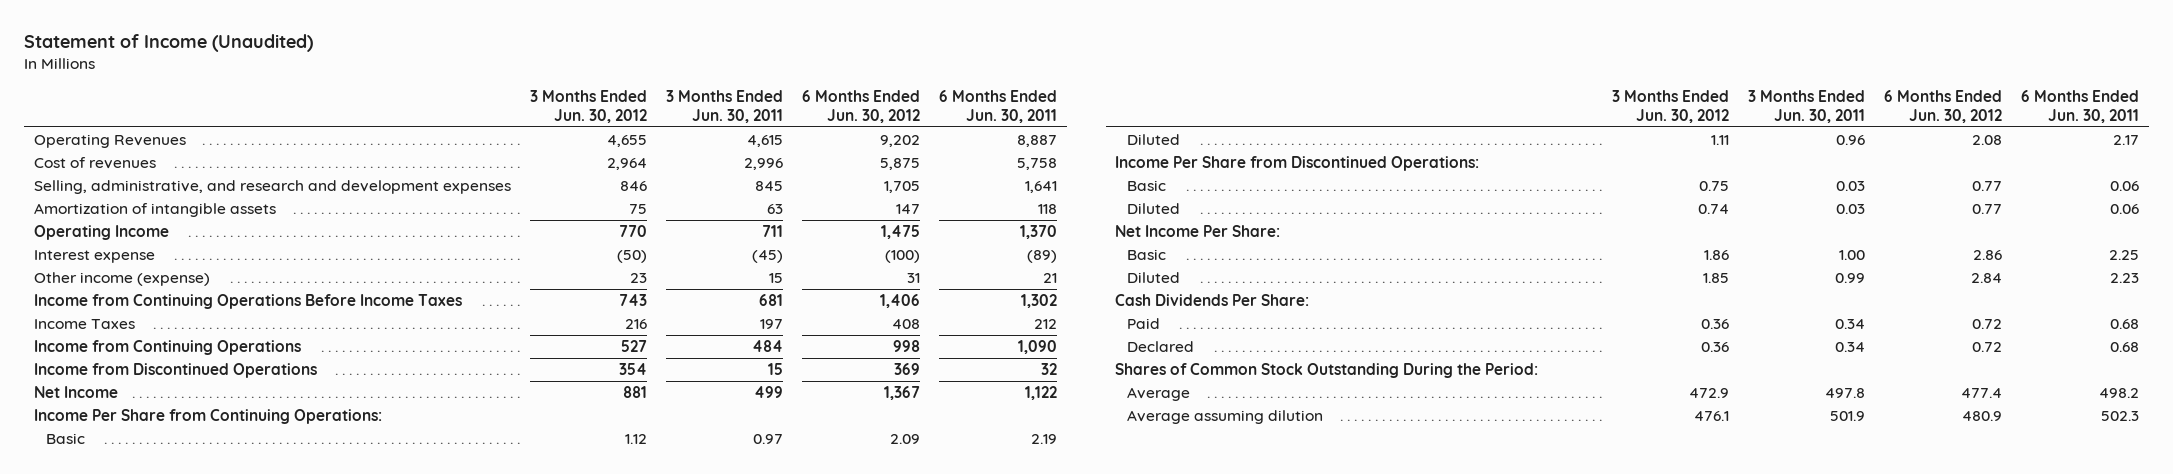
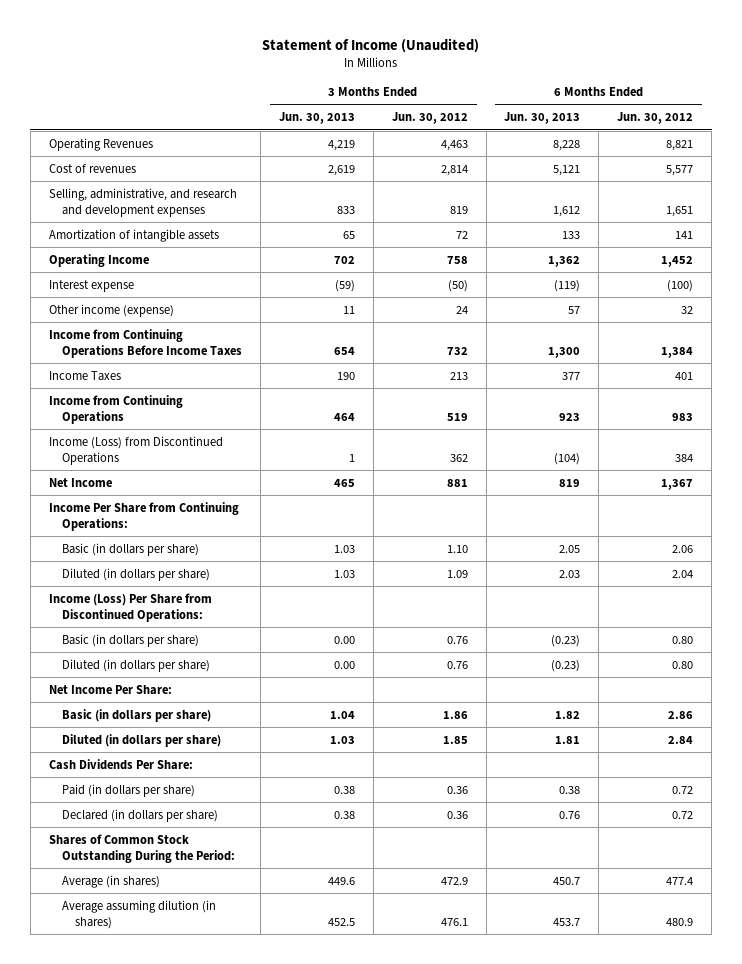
[666,90,784,123] 3 Months Ended Jun. 30, 2011 -> none
[939,90,1058,123] 6 Months Ended Jun. 30, 2011 -> none
none -> [278,112,355,125] Jun. 30, 2013
none -> [504,112,581,125] Jun. 30, 2013
[606,135,647,148] 4,655 -> [440,139,468,151] 4,463
[880,135,921,148] 9,202 -> [666,139,694,151] 8,821
[606,158,647,171] 2,964 -> [440,164,468,176] 2,814
[880,158,921,171] 5,875 -> [666,164,694,176] 5,577
[619,181,647,192] 846 -> [449,205,468,214] 819
[884,181,921,194] 1,705 -> [666,205,694,217] 1,651
[628,204,647,215] 75 -> [455,230,468,239] 72
[896,204,921,215] 147 -> [675,230,694,239] 141
[618,225,647,238] 770 -> [446,255,468,264] 758
[881,225,921,240] 1,475 -> [661,255,694,267] 1,452
[629,273,647,284] 23 -> [455,305,468,314] 24
[907,273,921,284] 31 -> [681,305,694,314] 32
[618,294,647,307] 743 -> [446,346,468,355] 732
[880,294,921,309] 1,406 -> [661,346,694,358] 1,384
[624,319,647,330] 216 -> [449,371,468,380] 213
[892,319,921,330] 408 -> [675,371,694,380] 401
[620,340,647,353] 527 -> [446,412,468,421] 519
[893,340,921,353] 998 -> [672,412,694,421] 983
[33,363,317,379] Income from Discontinued Operations -> [48,435,223,465] Income (Loss) from Discontinued Operations
[618,363,647,376] 354 -> [449,453,468,462] 362
[894,363,921,376] 369 -> [675,453,694,462] 384
[45,433,85,445] Basic -> [61,542,199,556] Basic (in dollars per share)
[624,434,647,445] 1.12 -> [446,544,468,553] 1.10
[890,434,921,445] 2.09 -> [672,544,694,553] 2.06
[1127,134,1181,146] Diluted -> [61,567,210,581] Diluted (in dollars per share)
[1710,135,1729,146] 1.11 -> [446,569,468,578] 1.09
[1971,135,2002,146] 2.08 -> [672,569,694,578] 2.04
[1115,156,1480,172] Income Per Share from Discontinued Operations: -> [48,592,212,622] Income (Loss) Per Share from Discontinued Operations:
[1127,180,1167,192] Basic -> [61,633,199,647] Basic (in dollars per share)
[1698,181,1729,192] 0.75 -> [446,635,468,644] 0.76
[1971,181,2002,192] 0.77 -> [672,635,694,644] 0.80
[1127,203,1181,215] Diluted -> [61,658,210,672] Diluted (in dollars per share)
[1697,204,1729,215] 0.74 -> [446,660,468,669] 0.76
[1971,204,2002,215] 0.77 -> [672,660,694,669] 0.80
[1127,249,1167,261] Basic -> [61,708,211,722] Basic (in dollars per share)
[1127,272,1181,284] Diluted -> [61,733,221,747] Diluted (in dollars per share)
[1127,318,1161,330] Paid -> [61,783,195,797] Paid (in dollars per share)
[1127,341,1195,353] Declared -> [61,808,218,822] Declared (in dollars per share)
[1127,387,1191,402] Average -> [61,874,160,888] Average (in shares)
[1127,410,1324,425] Average assuming dilution -> [61,899,216,929] Average assuming dilution (in shares)

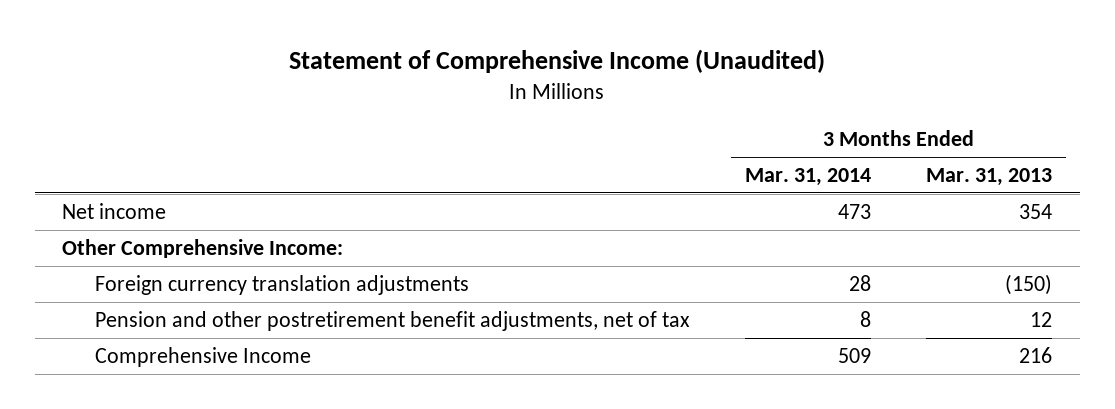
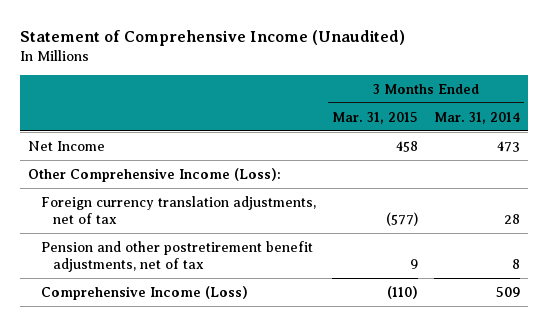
[926,168,1053,187] Mar. 31, 2013 -> none
none -> [331,111,418,124] Mar. 31, 2015
[62,203,167,220] Net income -> [28,140,106,151] Net Income
[62,239,344,259] Other Comprehensive Income: -> [28,167,282,182] Other Comprehensive Income (Loss):
[95,275,470,296] Foreign currency translation adjustments -> [40,195,316,225] Foreign currency translation adjustments, net of tax
[95,347,312,368] Comprehensive Income -> [40,285,248,300] Comprehensive Income (Loss)

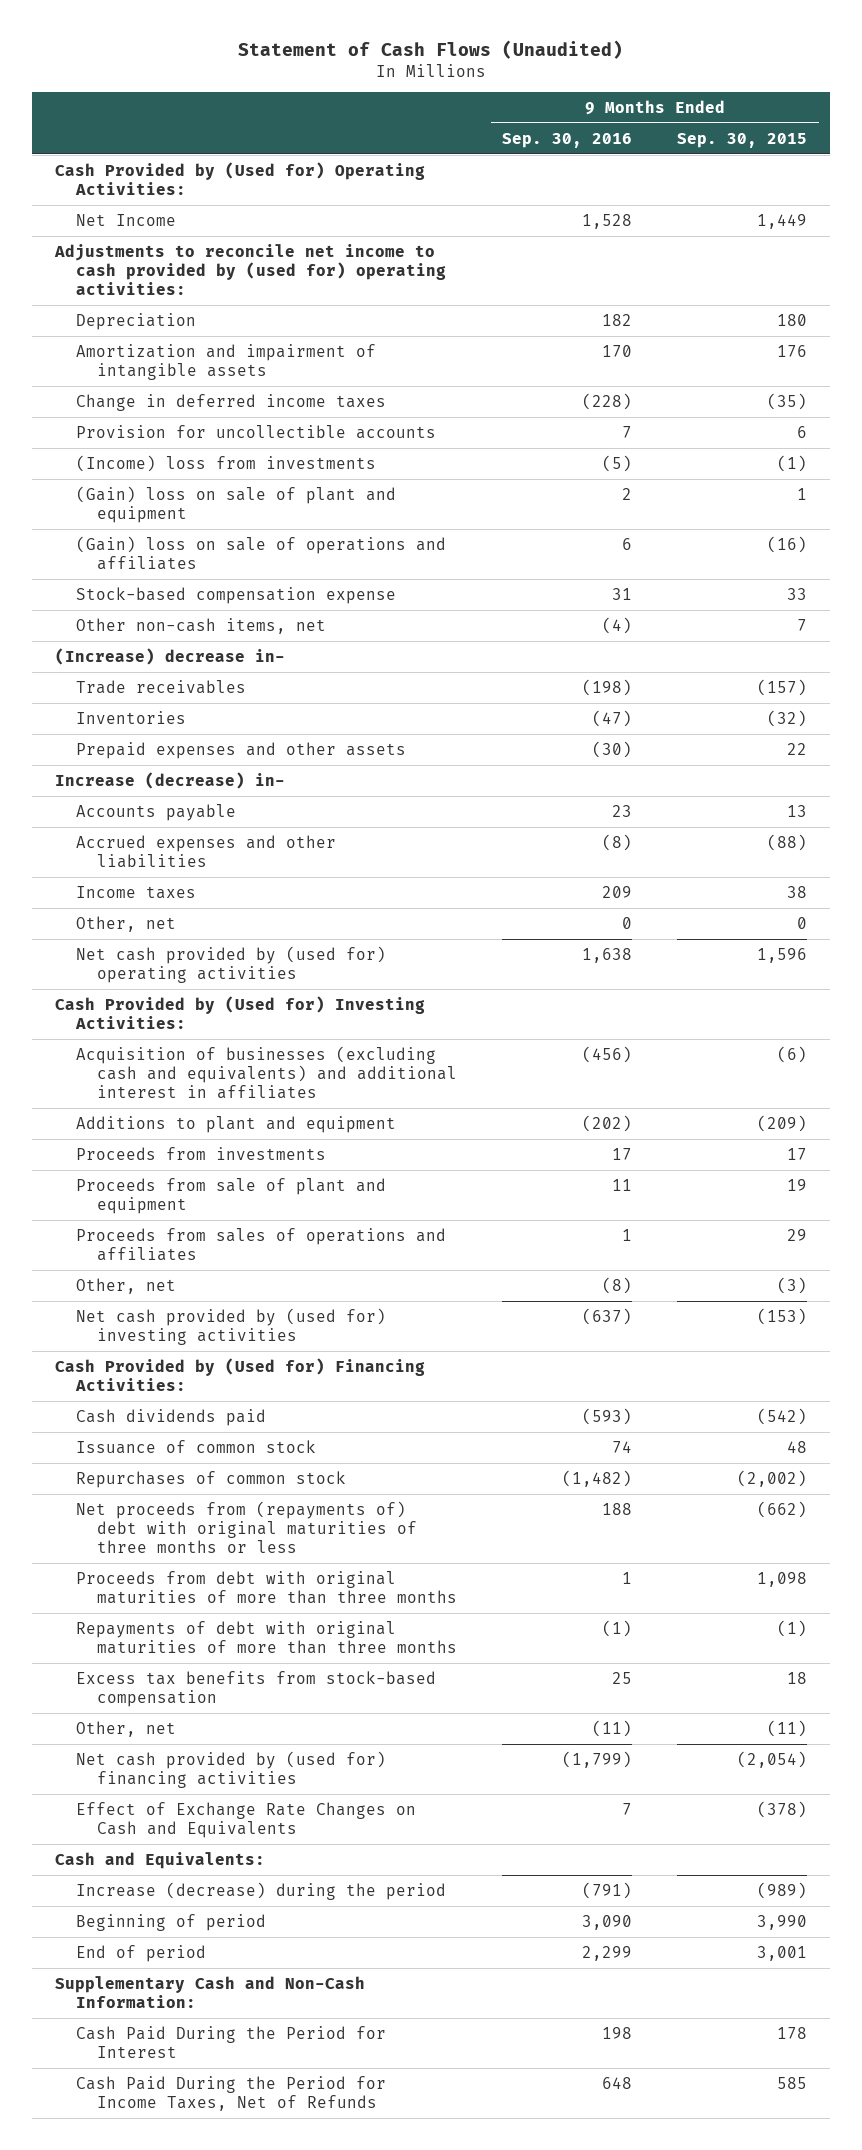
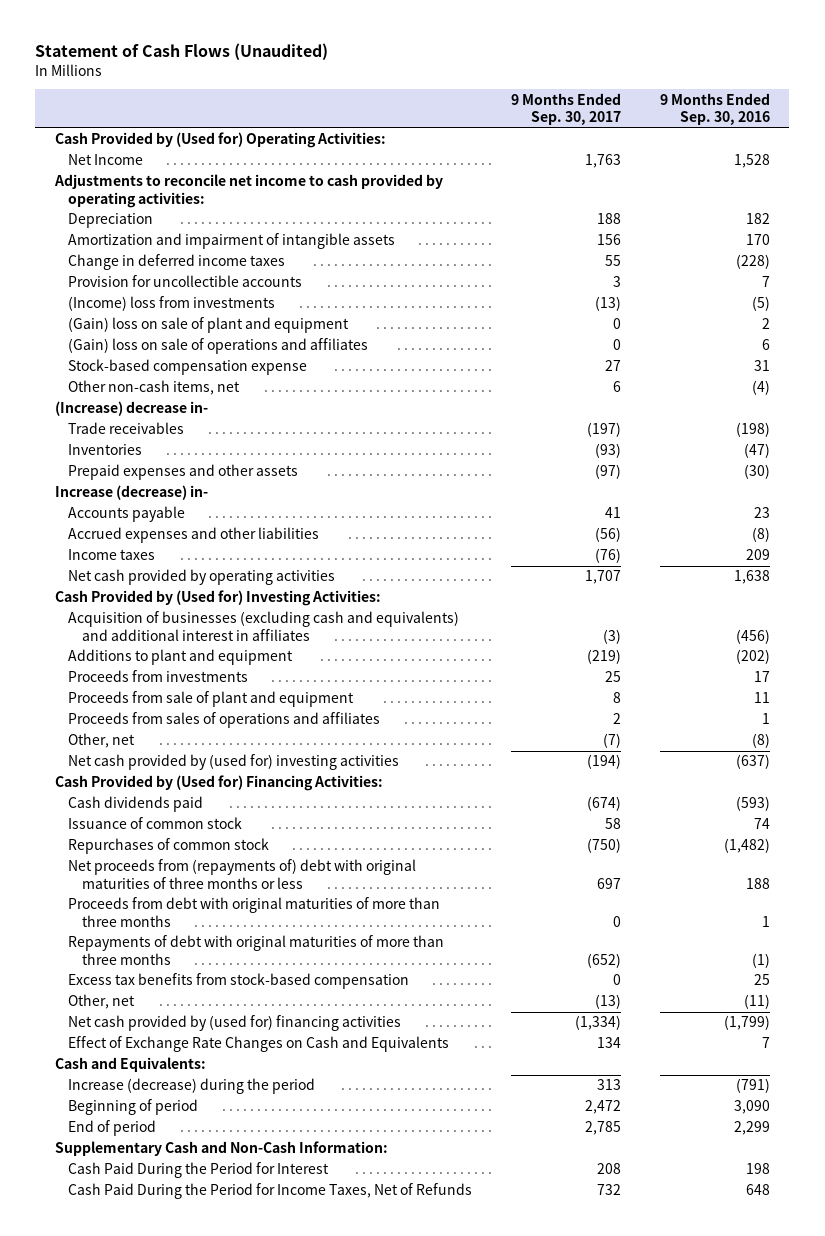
[677,132,808,148] Sep. 30, 2015 -> none
none -> [511,92,622,126] 9 Months Ended Sep. 30, 2017
[53,243,446,295] Adjustments to reconcile net income to cash provided by (used for) operating activities: -> [53,174,443,208] Adjustments to reconcile net income to cash provided by operating activities:
[75,915,176,932] Other, net -> none
[75,945,386,983] Net cash provided by (used for) operating activities -> [68,569,336,586] Net cash provided by operating activities

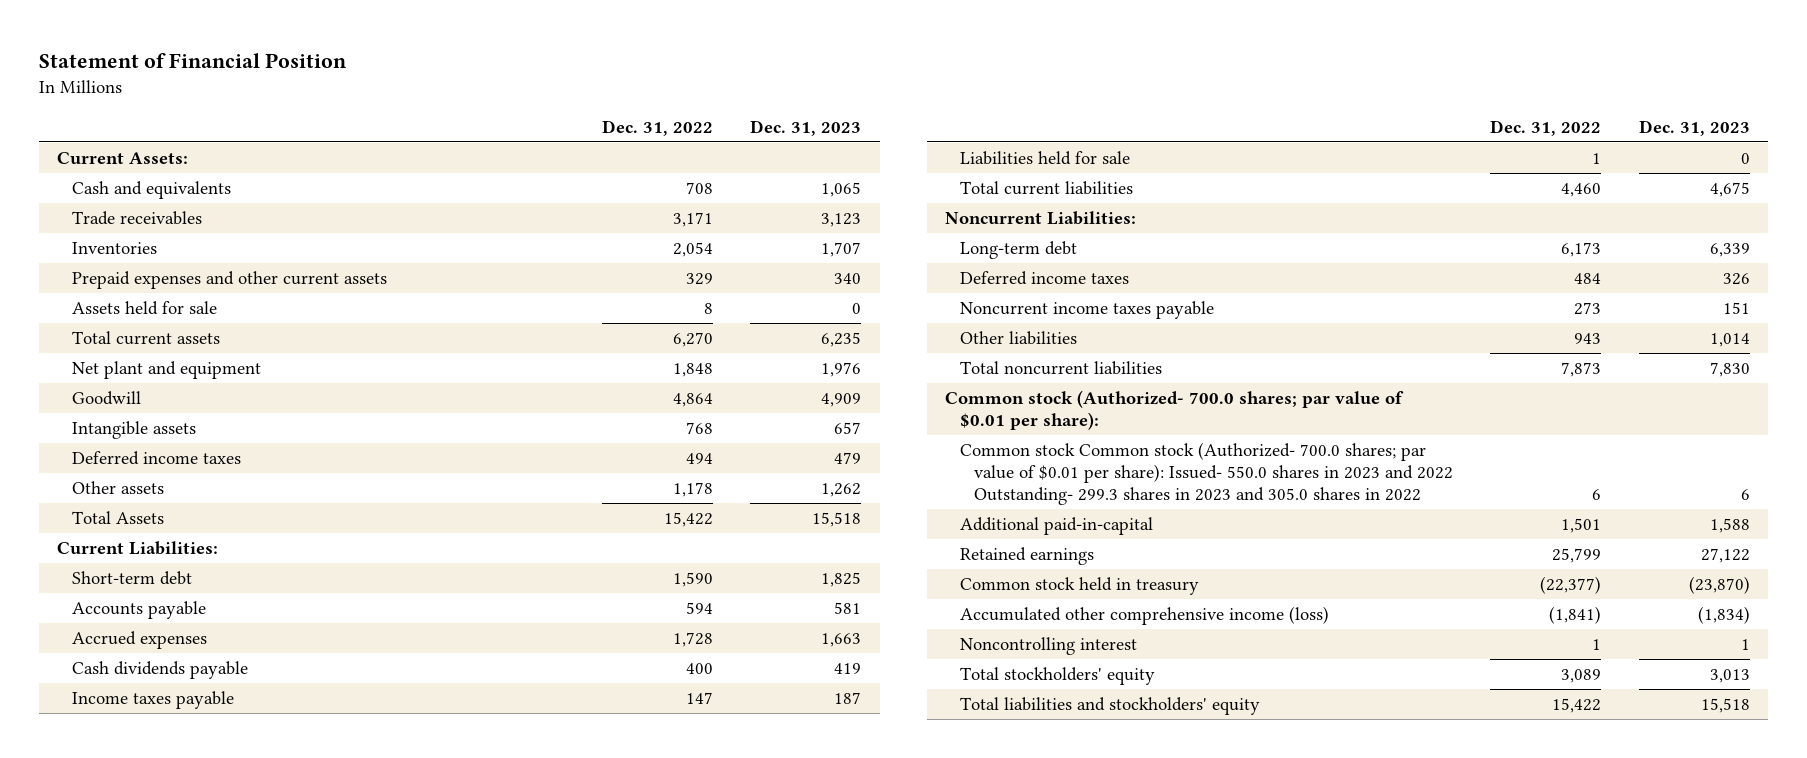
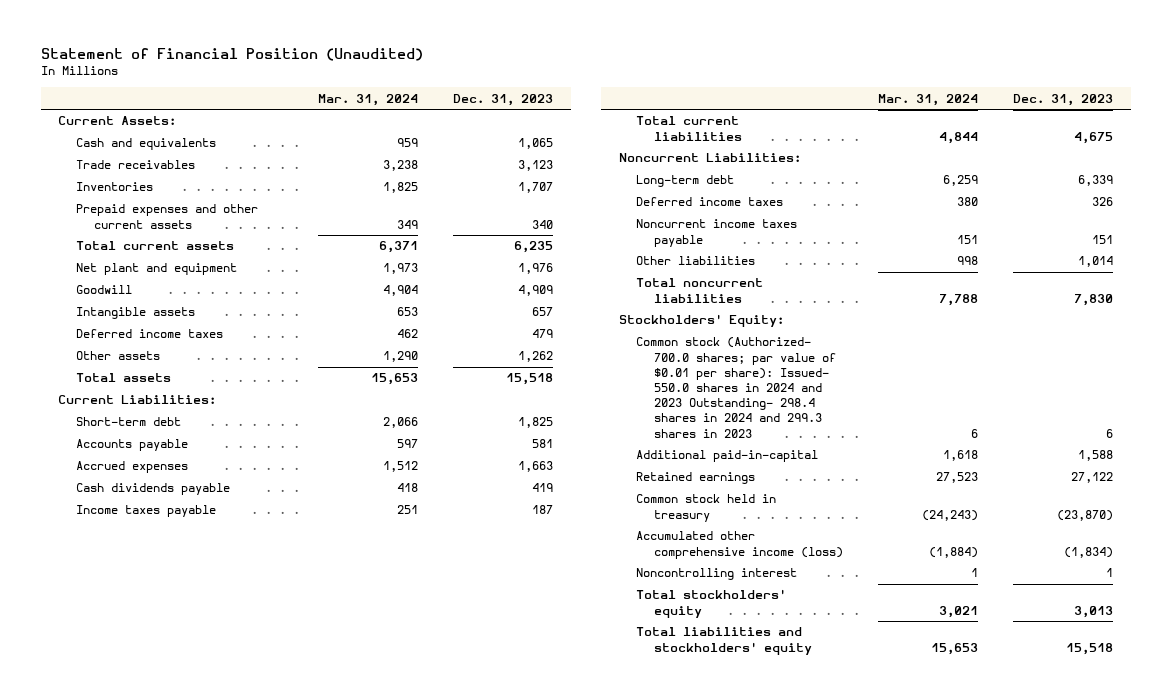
[38,52,347,68] Statement of Financial Position -> [40,48,423,62] Statement of Financial Position (Unaudited)
[602,119,714,136] Dec. 31, 2022 -> none
none -> [317,93,418,106] Mar. 31, 2024
[71,301,217,316] Assets held for sale -> none
[71,511,164,525] Total Assets -> [75,373,171,383] Total assets
[959,151,1130,166] Liabilities held for sale -> none
[945,390,1405,431] Common stock (Authorized- 700.0 shares; par value of $0.01 per share): -> none
none -> [618,314,784,328] Stockholders' Equity:
[959,442,1454,506] Common stock Common stock (Authorized- 700.0 shares; par value of $0.01 per share): Issued- 550.0 shares in 2023 and 2022 Outstanding- 299.3 shares in 2023 and 305.0 shares in 2022 -> [636,337,836,438] Common stock (Authorized- 700.0 shares; par value of $0.01 per share): Issued- 550.0 shares in 2024 and 2023 Outstanding- 298.4 shares in 2024 and 299.3 shares in 2023

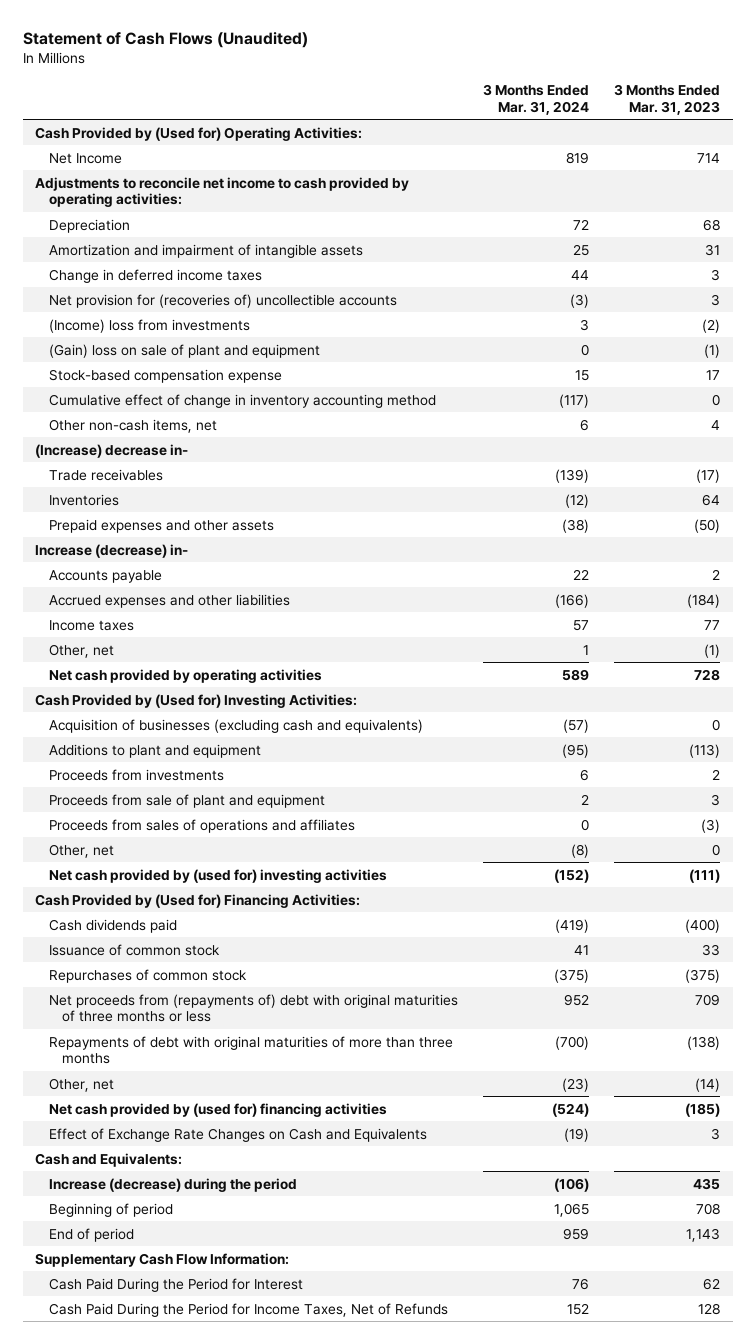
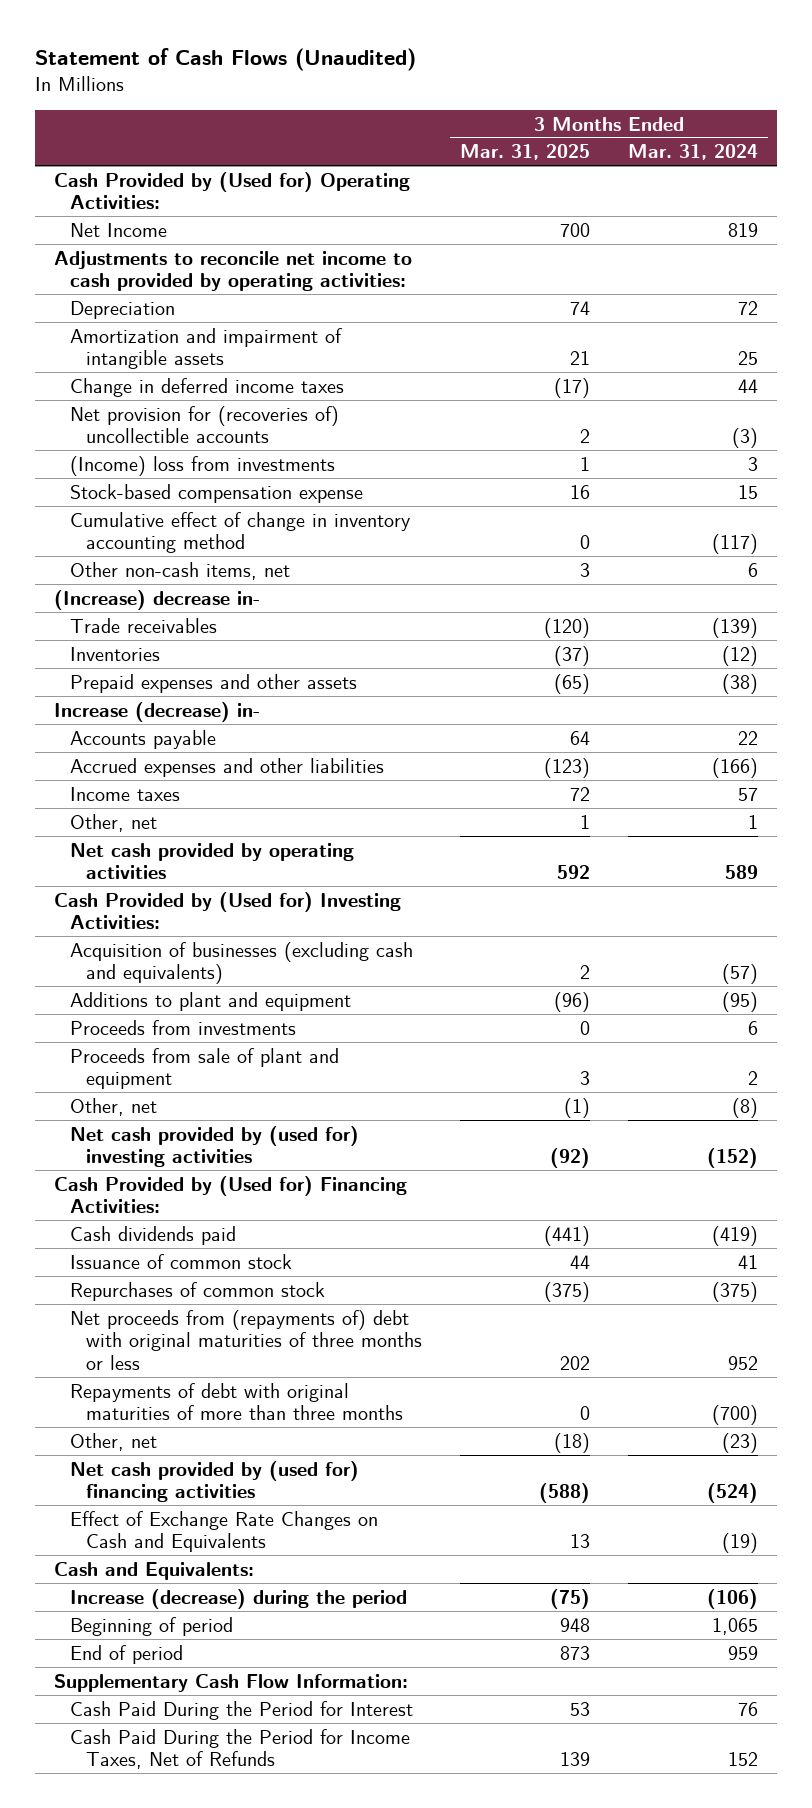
[614,83,721,115] 3 Months Ended Mar. 31, 2023 -> none
none -> [459,144,590,161] Mar. 31, 2025
[48,343,320,358] (Gain) loss on sale of plant and equipment -> none
[48,818,355,833] Proceeds from sales of operations and affiliates -> none

